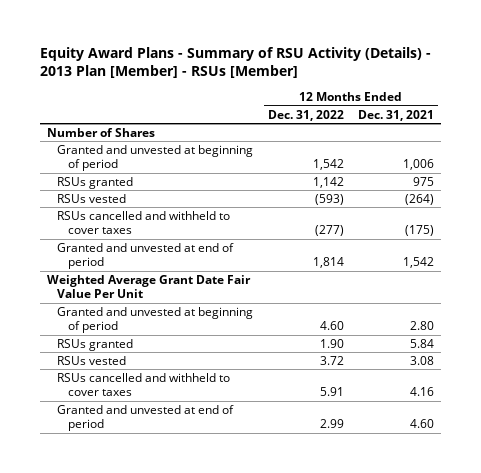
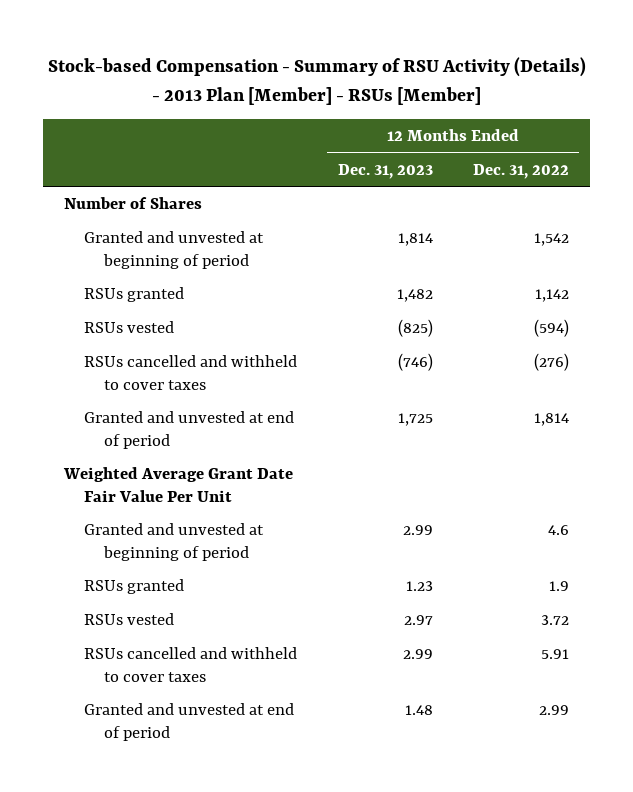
[39,46,431,79] Equity Award Plans - Summary of RSU Activity (Details) - 2013 Plan [Member] - RSUs [Member] -> [47,56,586,105] Stock-based Compensation - Summary of RSU Activity (Details) - 2013 Plan [Member] - RSUs [Member]
[358,109,435,121] Dec. 31, 2021 -> none
none -> [337,163,433,179] Dec. 31, 2023
[314,193,344,205] (593) -> [534,319,570,338] (594)
[314,225,344,237] (277) -> [534,353,570,372] (276)
[319,321,344,331] 4.60 -> [548,525,570,536] 4.6
[319,338,344,348] 1.90 -> [549,581,570,592] 1.9

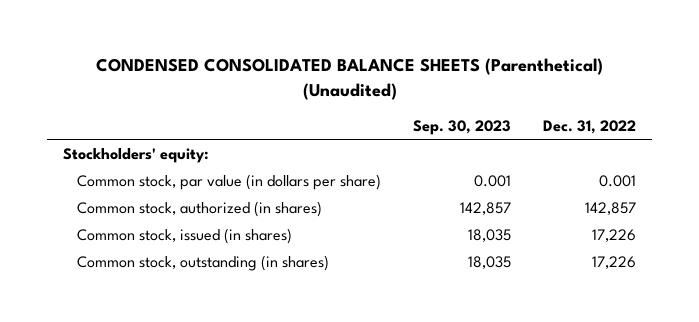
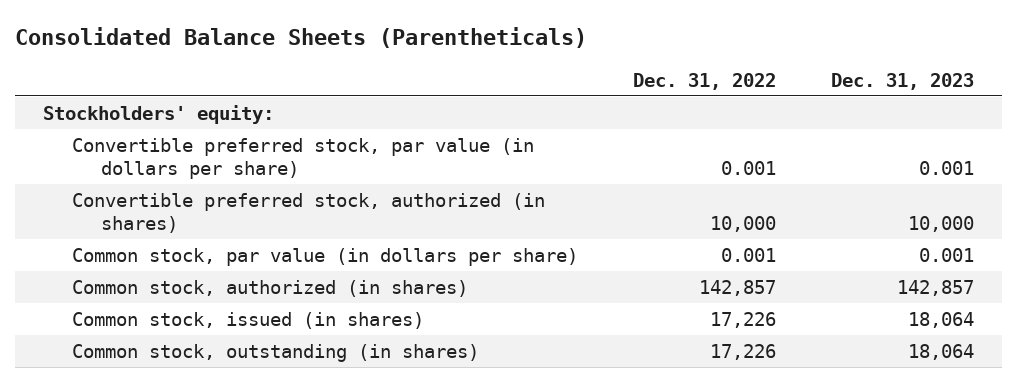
[95,58,603,101] CONDENSED CONSOLIDATED BALANCE SHEETS (Parenthetical) (Unaudited) -> [15,26,588,48] Consolidated Balance Sheets (Parentheticals)
[413,119,512,135] Sep. 30, 2023 -> none
none -> [831,72,975,90] Dec. 31, 2023
none -> [71,138,534,179] Convertible preferred stock, par value (in dollars per share)
none -> [71,193,545,233] Convertible preferred stock, authorized (in shares)

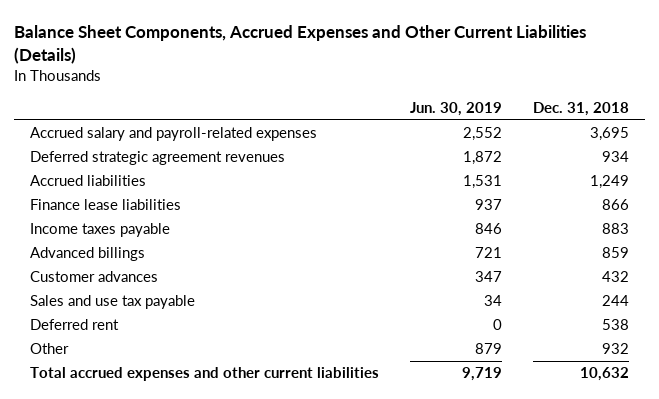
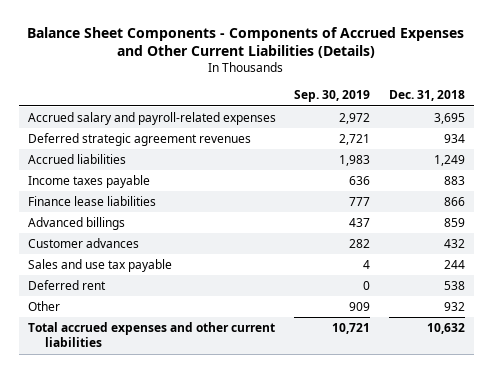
[14,24,587,64] Balance Sheet Components, Accrued Expenses and Other Current Liabilities (Details) -> [27,26,465,59] Balance Sheet Components - Components of Accrued Expenses and Other Current Liabilities (Details)
[410,102,503,117] Jun. 30, 2019 -> none
none -> [294,90,371,103] Sep. 30, 2019
[30,199,182,211] Finance lease liabilities -> [28,195,157,206] Finance lease liabilities

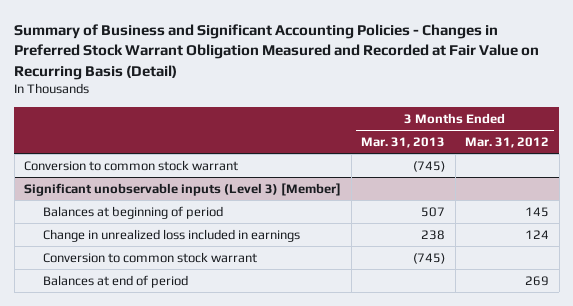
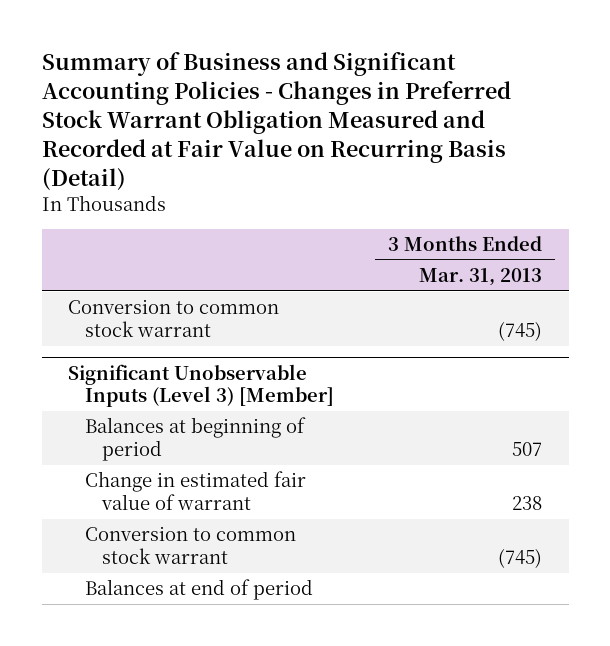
[465,137,550,149] Mar. 31, 2012 -> none
[24,182,342,196] Significant unobservable inputs (Level 3) [Member] -> [68,363,335,408] Significant Unobservable Inputs (Level 3) [Member]
[43,228,301,242] Change in unrealized loss included in earnings -> [85,471,307,510] Change in estimated fair value of warrant

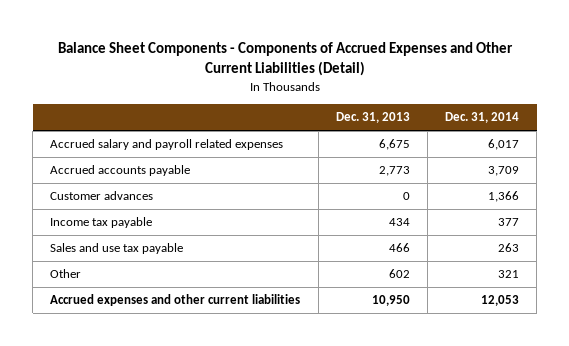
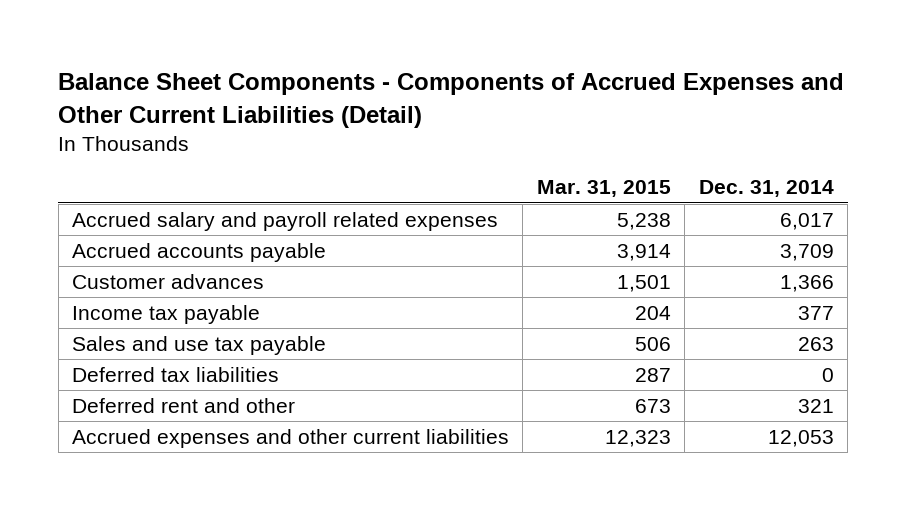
[335,112,410,124] Dec. 31, 2013 -> none
none -> [536,180,671,198] Mar. 31, 2015
none -> [72,366,280,382] Deferred tax liabilities
[50,269,82,279] Other -> [72,397,296,413] Deferred rent and other

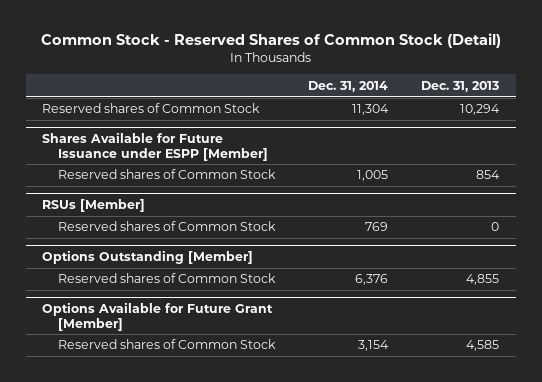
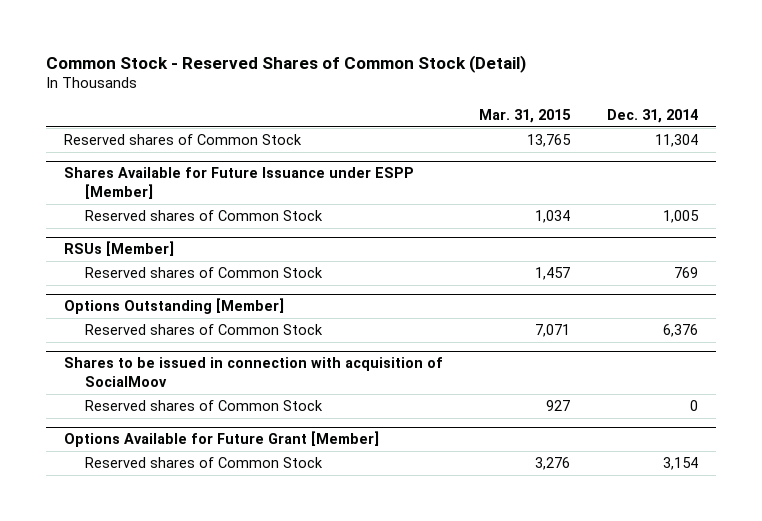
[421,80,500,92] Dec. 31, 2013 -> none
none -> [479,109,572,124] Mar. 31, 2015
none -> [64,357,444,387] Shares to be issued in connection with acquisition of SocialMoov
none -> [84,400,323,412] Reserved shares of Common Stock

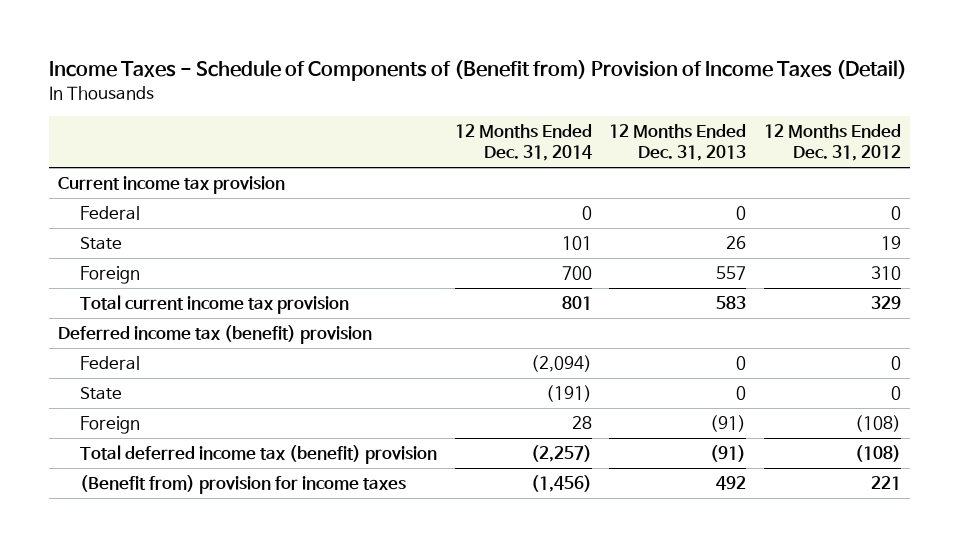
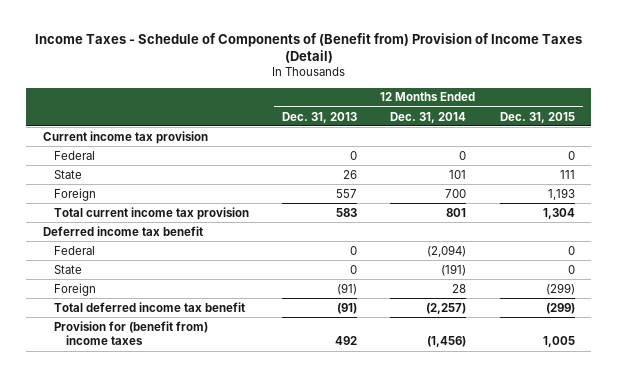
[763,123,901,162] 12 Months Ended Dec. 31, 2012 -> none
none -> [499,111,575,123] Dec. 31, 2015
[58,325,373,345] Deferred income tax (benefit) provision -> [42,225,203,236] Deferred income tax benefit
[80,445,438,465] Total deferred income tax (benefit) provision -> [54,301,246,312] Total deferred income tax benefit
[80,475,407,495] (Benefit from) provision for income taxes -> [54,320,209,346] Provision for (benefit from) income taxes

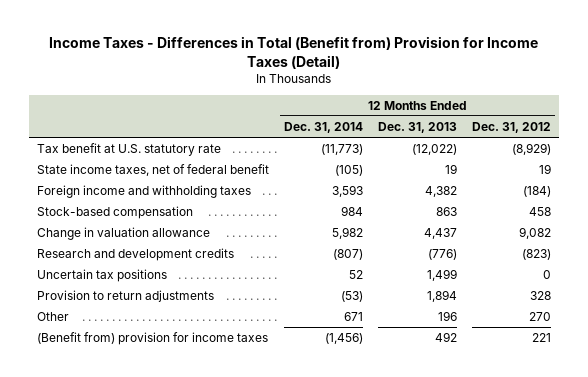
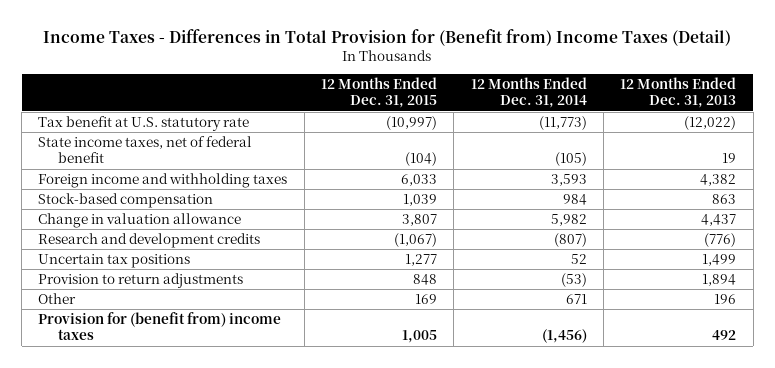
[49,36,539,69] Income Taxes - Differences in Total (Benefit from) Provision for Income Taxes (Detail) -> [43,28,732,46] Income Taxes - Differences in Total Provision for (Benefit from) Income Taxes (Detail)
[472,121,552,133] Dec. 31, 2012 -> none
none -> [321,77,438,109] 12 Months Ended Dec. 31, 2015
[36,331,268,345] (Benefit from) provision for income taxes -> [38,312,282,341] Provision for (benefit from) income taxes

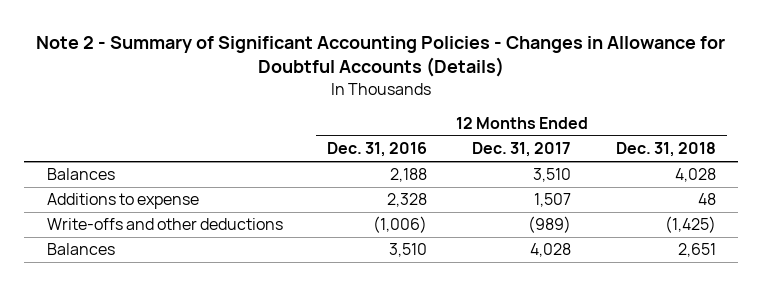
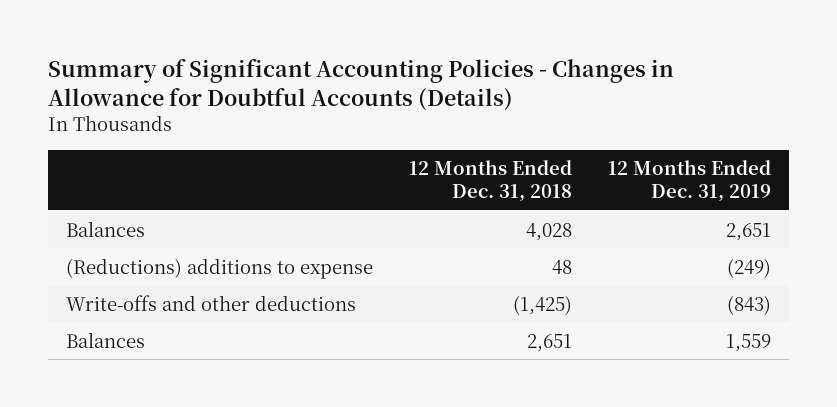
[36,35,726,78] Note 2 - Summary of Significant Accounting Policies - Changes in Allowance for Doubtful Accounts (Details) -> [48,59,675,111] Summary of Significant Accounting Policies - Changes in Allowance for Doubtful Accounts (Details)
[327,142,428,158] Dec. 31, 2016 -> none
[472,142,572,158] Dec. 31, 2017 -> none
none -> [607,160,771,203] 12 Months Ended Dec. 31, 2019
[46,193,199,210] Additions to expense -> [65,257,373,279] (Reductions) additions to expense

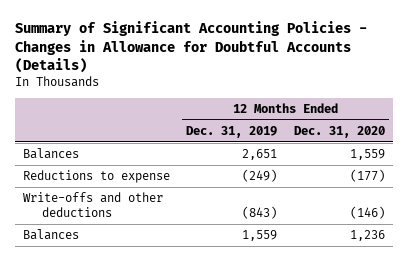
[408,160,572,203] 12 Months Ended Dec. 31, 2018 -> none
none -> [293,125,385,138] Dec. 31, 2020
[65,257,373,279] (Reductions) additions to expense -> [23,170,171,184] Reductions to expense

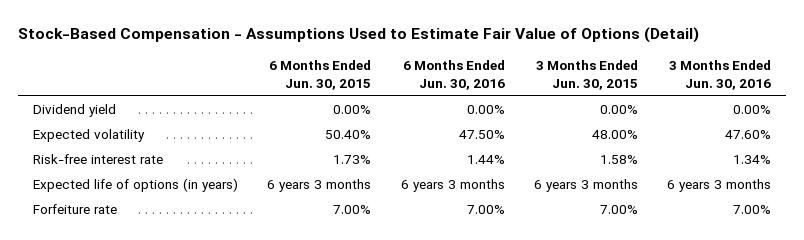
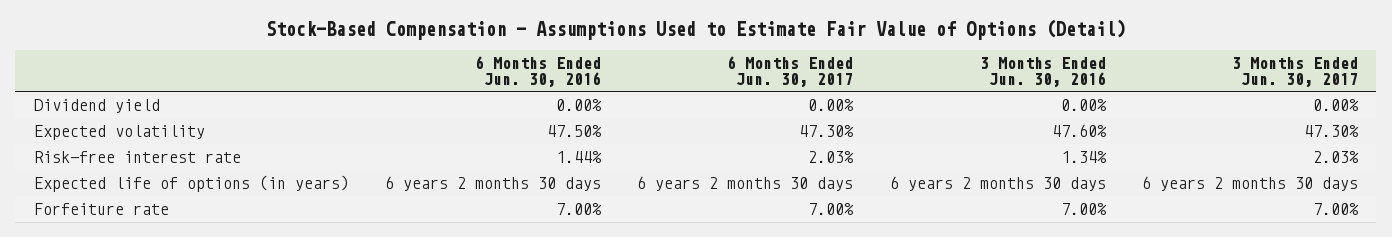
[269,60,372,90] 6 Months Ended Jun. 30, 2015 -> none
[535,60,638,90] 3 Months Ended Jun. 30, 2015 -> none
none -> [727,56,854,87] 6 Months Ended Jun. 30, 2017
none -> [1232,57,1359,87] 3 Months Ended Jun. 30, 2017
[400,179,505,193] 6 years 3 months -> [385,176,602,192] 6 years 2 months 30 days
[667,179,772,193] 6 years 3 months -> [889,176,1106,192] 6 years 2 months 30 days

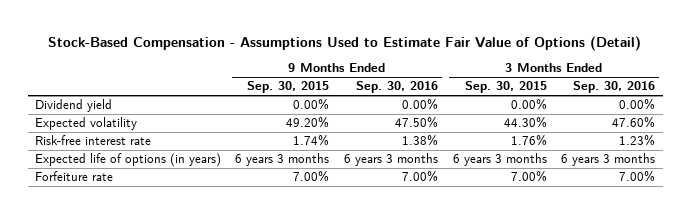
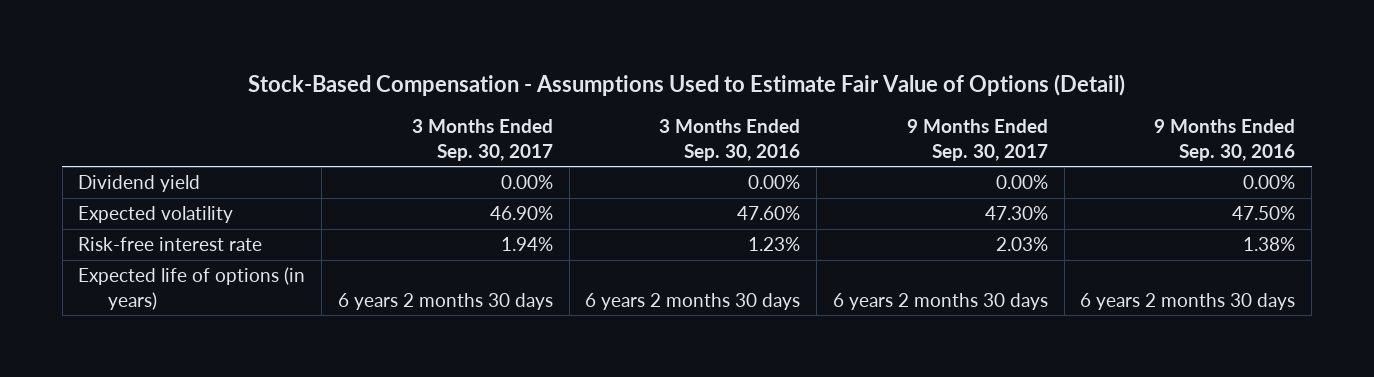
[247,81,330,94] Sep. 30, 2015 -> none
[464,81,547,94] Sep. 30, 2015 -> none
none -> [411,119,553,161] 3 Months Ended Sep. 30, 2017
none -> [906,119,1048,161] 9 Months Ended Sep. 30, 2017
[34,171,113,182] Forfeiture rate -> none
[344,153,439,167] 6 years 3 months -> [1080,292,1296,310] 6 years 2 months 30 days
[561,153,656,167] 6 years 3 months -> [585,292,801,310] 6 years 2 months 30 days

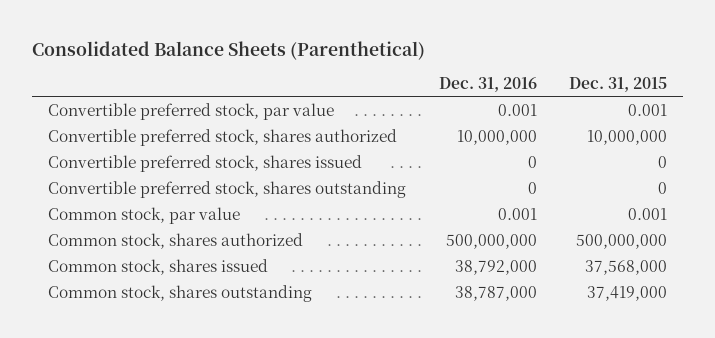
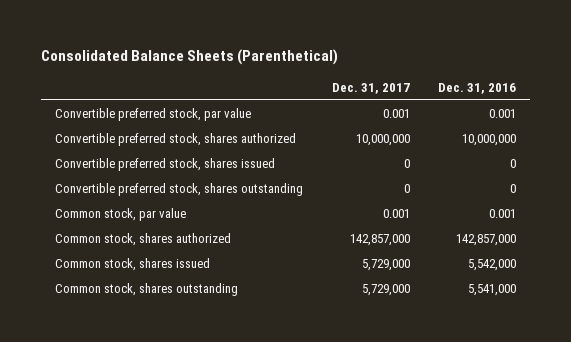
[569,77,668,93] Dec. 31, 2015 -> none
none -> [331,82,410,94] Dec. 31, 2017
[445,234,537,250] 500,000,000 -> [456,234,517,247] 142,857,000
[454,260,537,276] 38,792,000 -> [468,259,517,272] 5,542,000
[454,286,537,302] 38,787,000 -> [468,284,517,297] 5,541,000

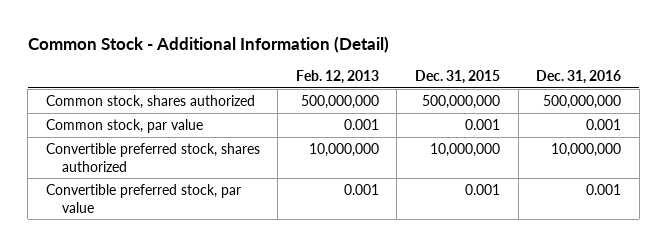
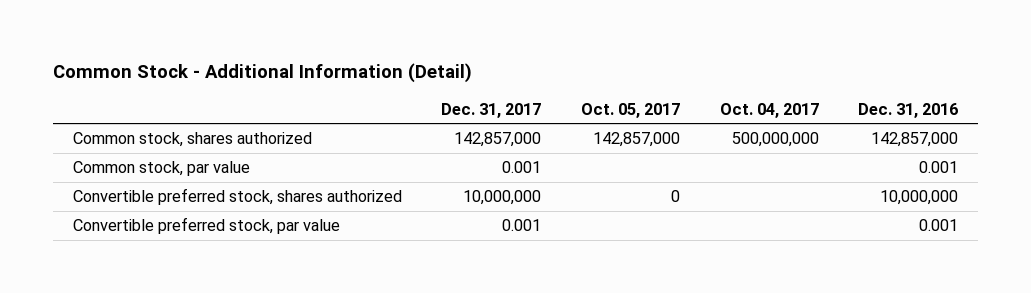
[295,69,379,84] Feb. 12, 2013 -> none
[415,69,501,84] Dec. 31, 2015 -> none
none -> [441,102,542,118] Dec. 31, 2017
none -> [580,102,680,118] Oct. 05, 2017
none -> [719,102,819,118] Oct. 04, 2017
[543,94,622,109] 500,000,000 -> [871,132,959,148] 142,857,000

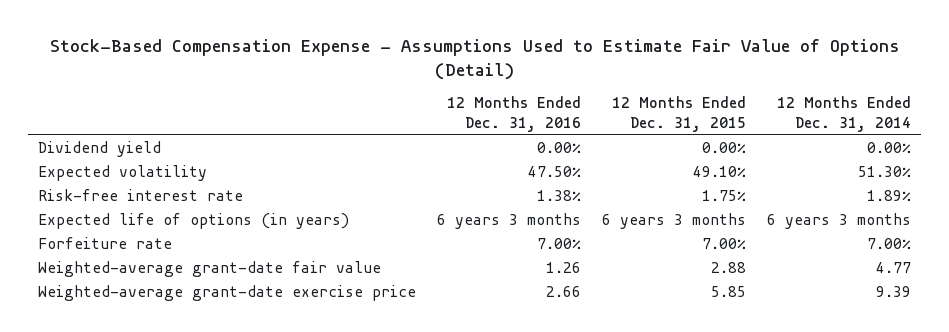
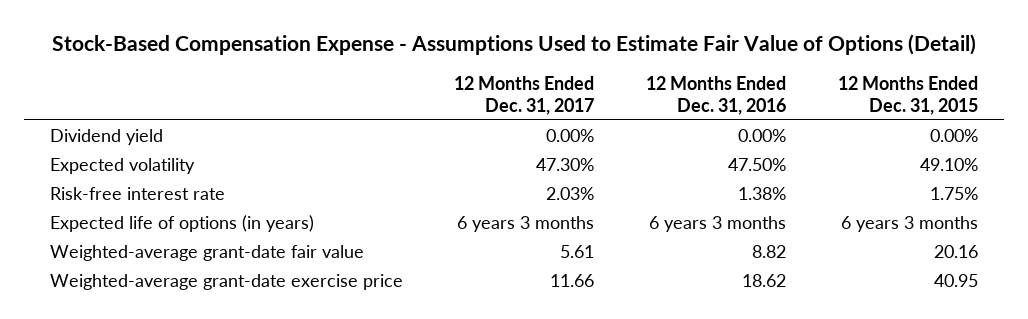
[776,96,911,133] 12 Months Ended Dec. 31, 2014 -> none
none -> [454,76,595,115] 12 Months Ended Dec. 31, 2017
[38,237,173,250] Forfeiture rate -> none
[546,262,582,274] 1.26 -> [752,244,787,258] 8.82
[711,262,747,274] 2.88 -> [934,244,979,258] 20.16
[546,286,582,298] 2.66 -> [742,273,787,287] 18.62
[711,286,747,298] 5.85 -> [934,273,979,287] 40.95

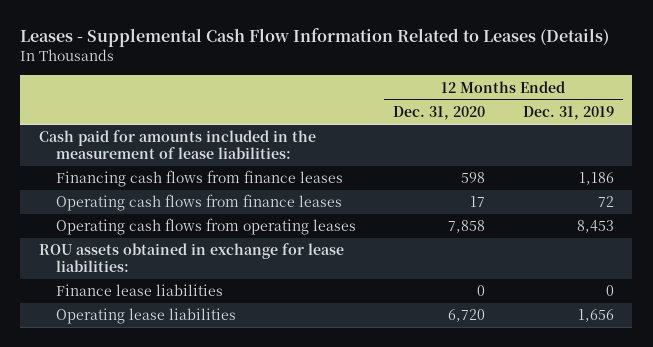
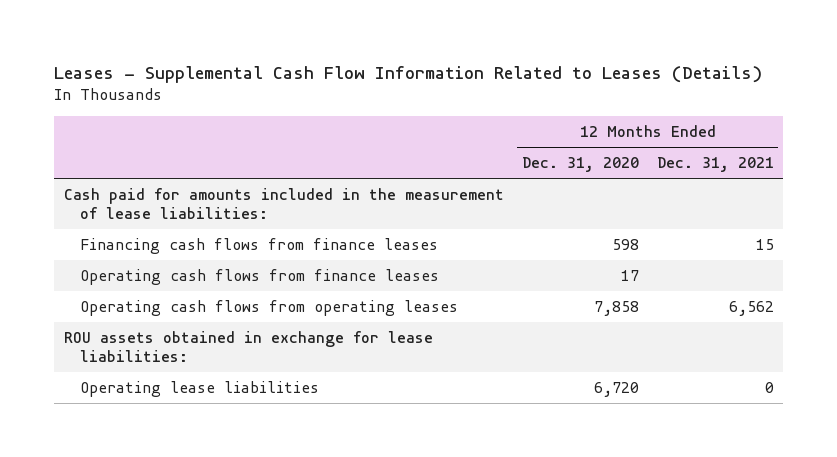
[522,106,614,121] Dec. 31, 2019 -> none
none -> [656,157,774,173] Dec. 31, 2021
[55,284,223,297] Finance lease liabilities -> none

